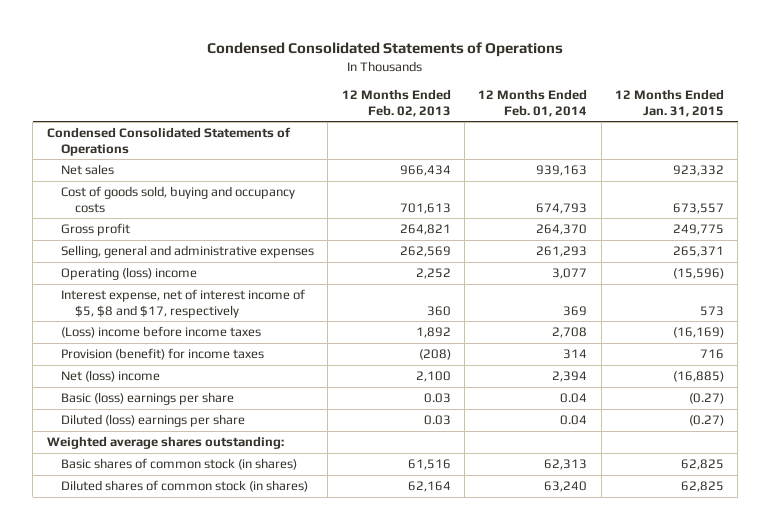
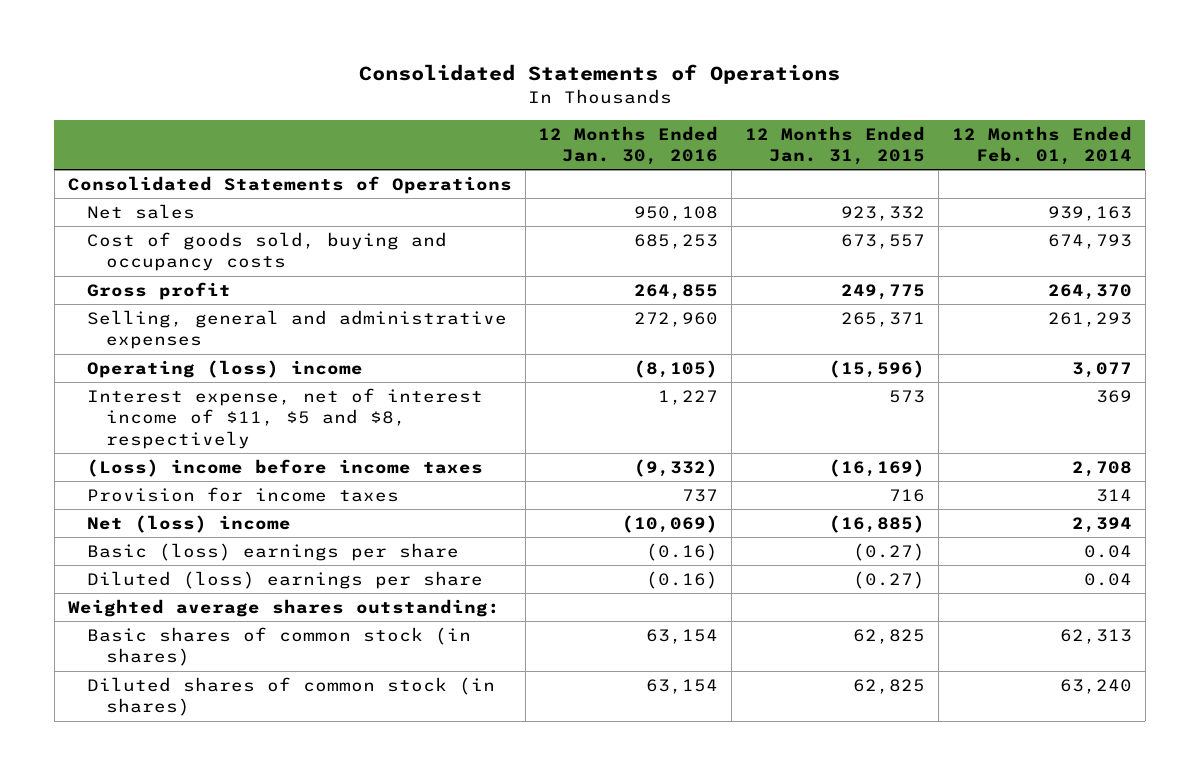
[207,42,564,58] Condensed Consolidated Statements of Operations -> [358,64,840,85] Consolidated Statements of Operations
[341,88,451,117] 12 Months Ended Feb. 02, 2013 -> none
none -> [538,125,719,166] 12 Months Ended Jan. 30, 2016
[46,127,291,156] Condensed Consolidated Statements of Operations -> [67,176,512,195] Consolidated Statements of Operations
[61,289,306,318] Interest expense, net of interest income of $5, $8 and $17, respectively -> [86,388,483,449] Interest expense, net of interest income of $11, $5 and $8, respectively
[61,348,265,361] Provision (benefit) for income taxes -> [86,487,399,503] Provision for income taxes

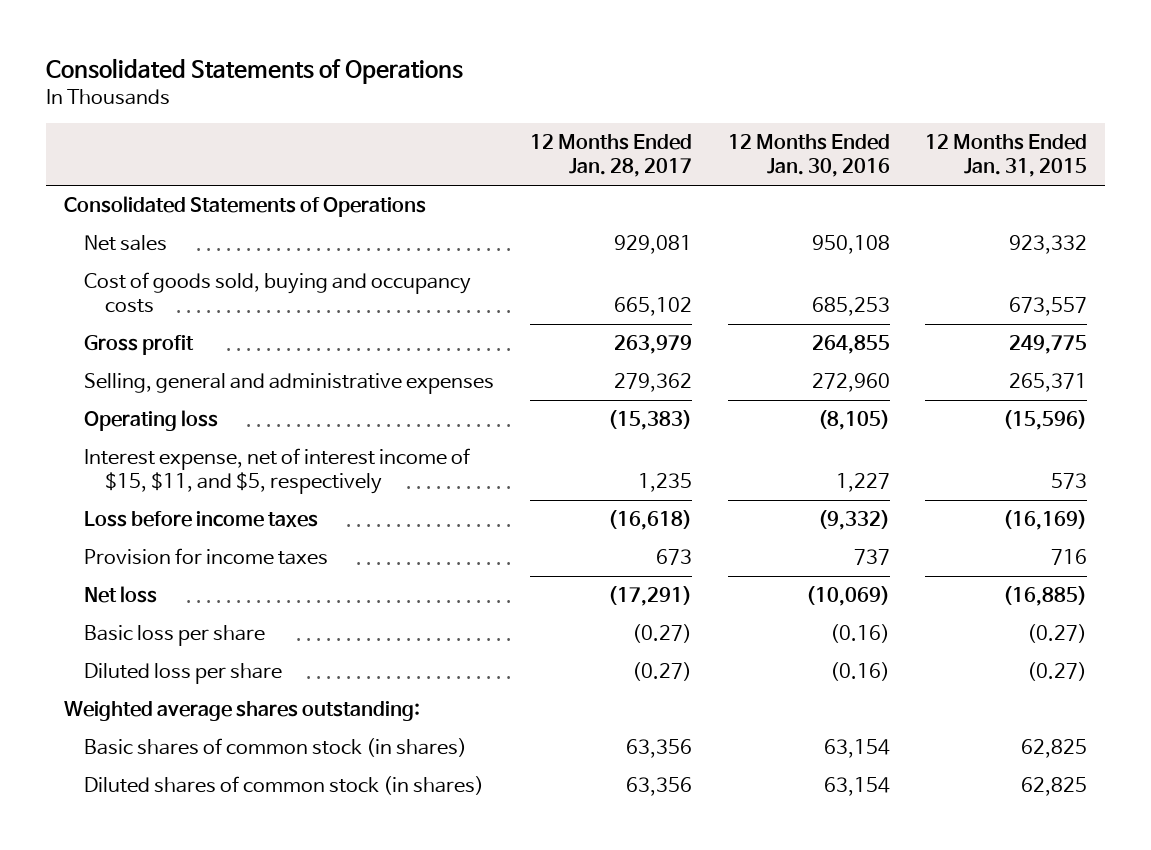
[951,125,1132,166] 12 Months Ended Feb. 01, 2014 -> none
none -> [529,134,692,178] 12 Months Ended Jan. 28, 2017
[86,360,363,379] Operating (loss) income -> [84,410,219,432] Operating loss
[86,388,483,449] Interest expense, net of interest income of $11, $5 and $8, respectively -> [84,448,471,494] Interest expense, net of interest income of $15, $11, and $5, respectively
[86,459,483,478] (Loss) income before income taxes -> [84,511,319,528] Loss before income taxes
[86,515,291,534] Net (loss) income -> [84,586,158,604] Net loss
[86,543,459,562] Basic (loss) earnings per share -> [84,625,266,647] Basic loss per share
[86,571,483,590] Diluted (loss) earnings per share -> [84,663,283,685] Diluted loss per share

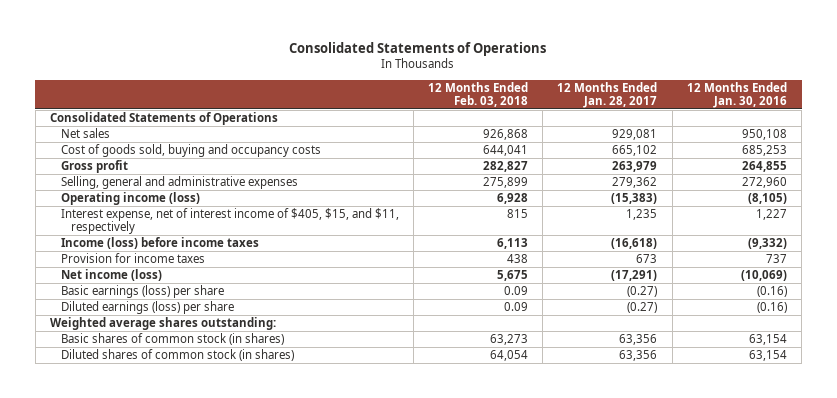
[925,134,1088,178] 12 Months Ended Jan. 31, 2015 -> none
none -> [428,81,529,107] 12 Months Ended Feb. 03, 2018
[84,410,219,432] Operating loss -> [60,192,200,206] Operating income (loss)
[84,448,471,494] Interest expense, net of interest income of $15, $11, and $5, respectively -> [60,208,399,235] Interest expense, net of interest income of $405, $15, and $11, respectively
[84,511,319,528] Loss before income taxes -> [60,237,259,250] Income (loss) before income taxes
[84,586,158,604] Net loss -> [60,269,162,282] Net income (loss)
[84,625,266,647] Basic loss per share -> [60,285,224,299] Basic earnings (loss) per share
[84,663,283,685] Diluted loss per share -> [60,301,234,315] Diluted earnings (loss) per share

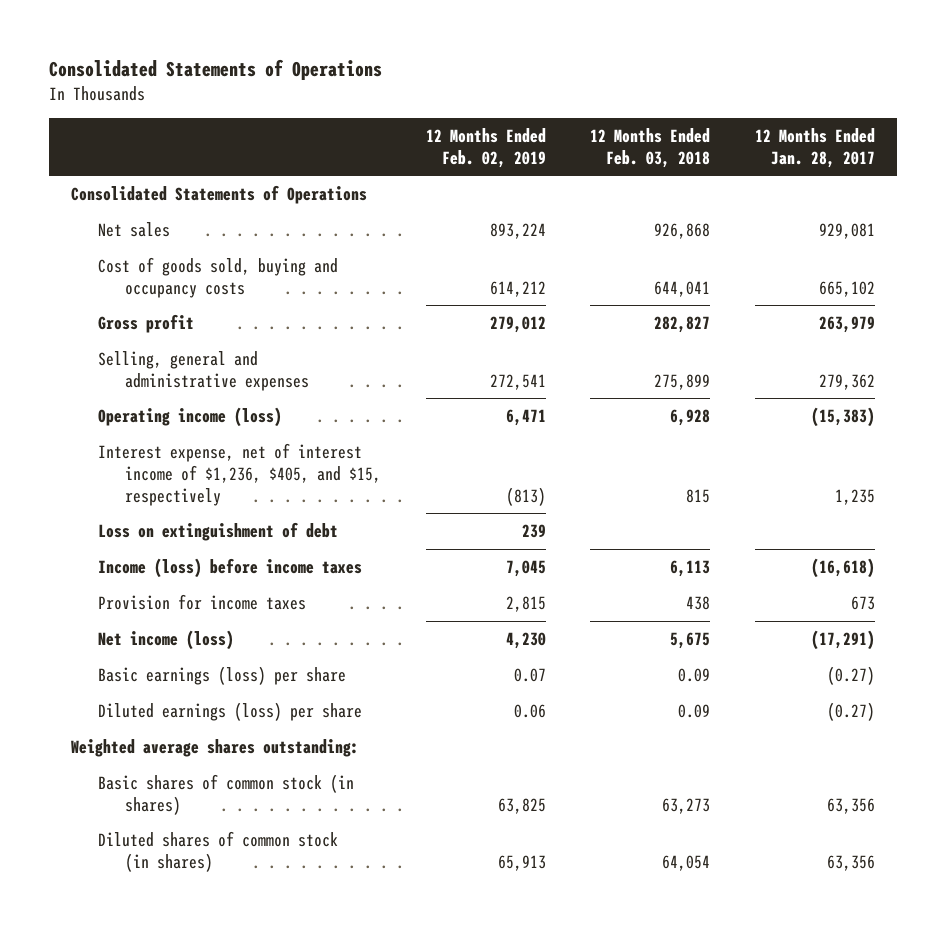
[686,81,787,108] 12 Months Ended Jan. 30, 2016 -> none
none -> [425,127,546,168] 12 Months Ended Feb. 02, 2019
[60,208,399,235] Interest expense, net of interest income of $405, $15, and $11, respectively -> [98,442,382,506] Interest expense, net of interest income of $1,236, $405, and $15, respectively
none -> [98,521,339,541] Loss on extinguishment of debt

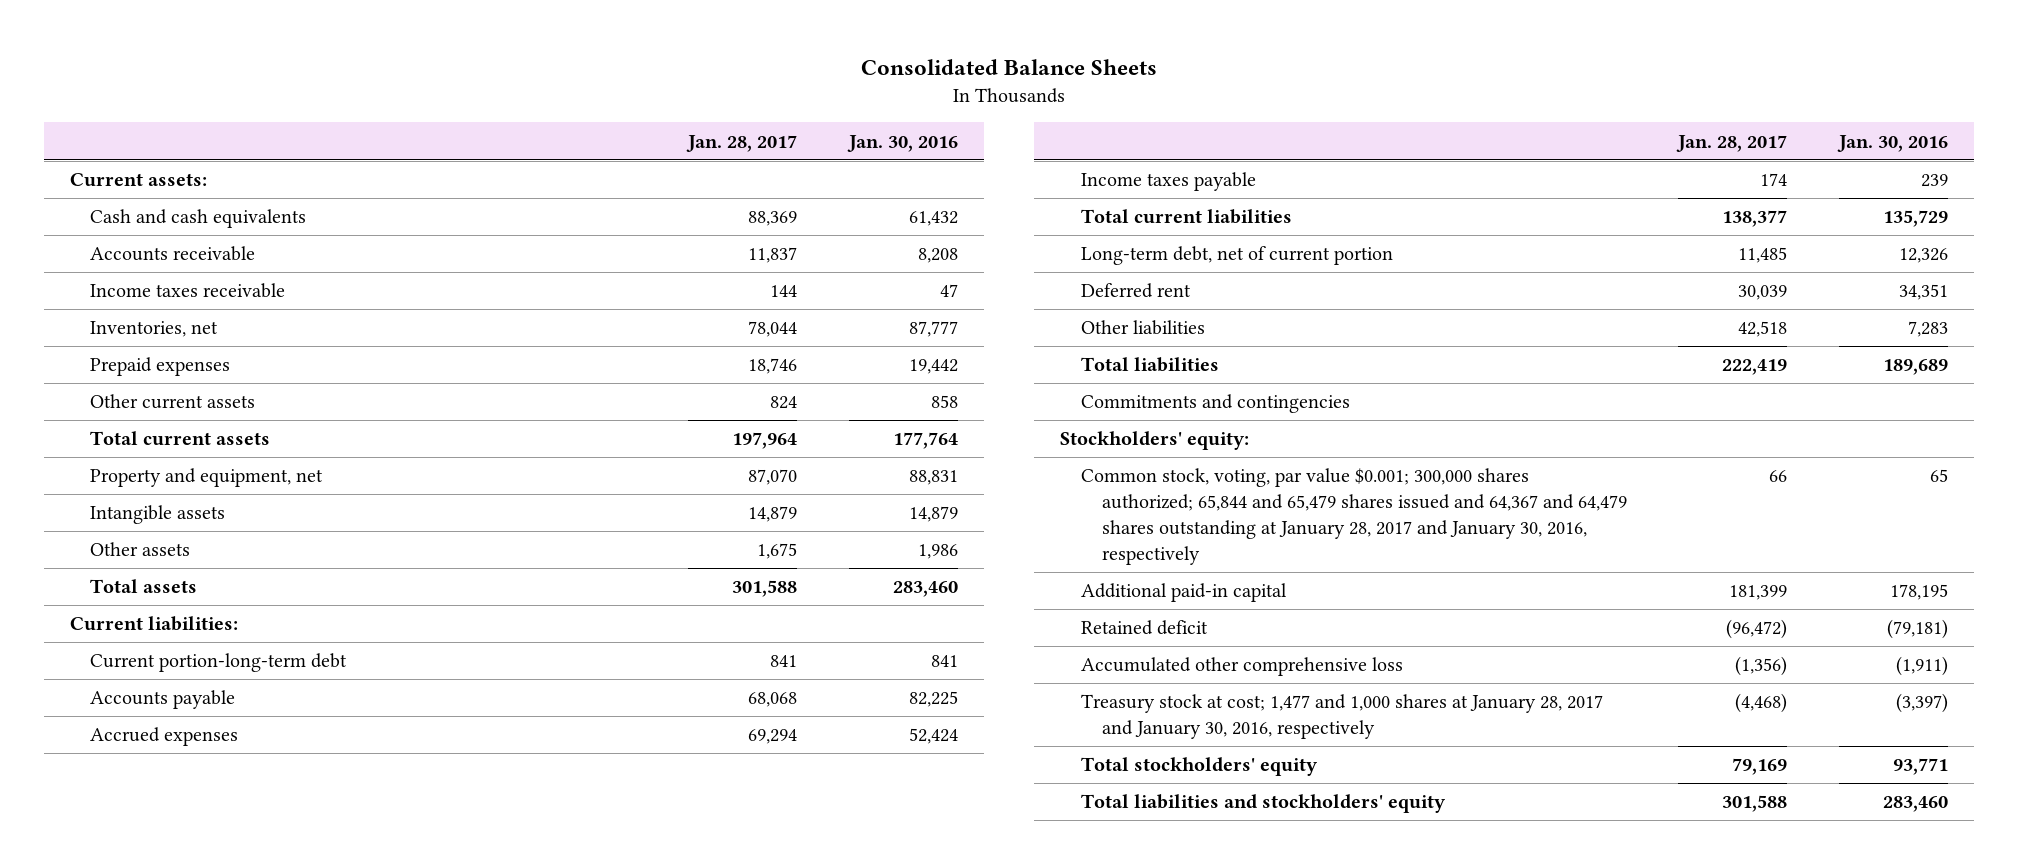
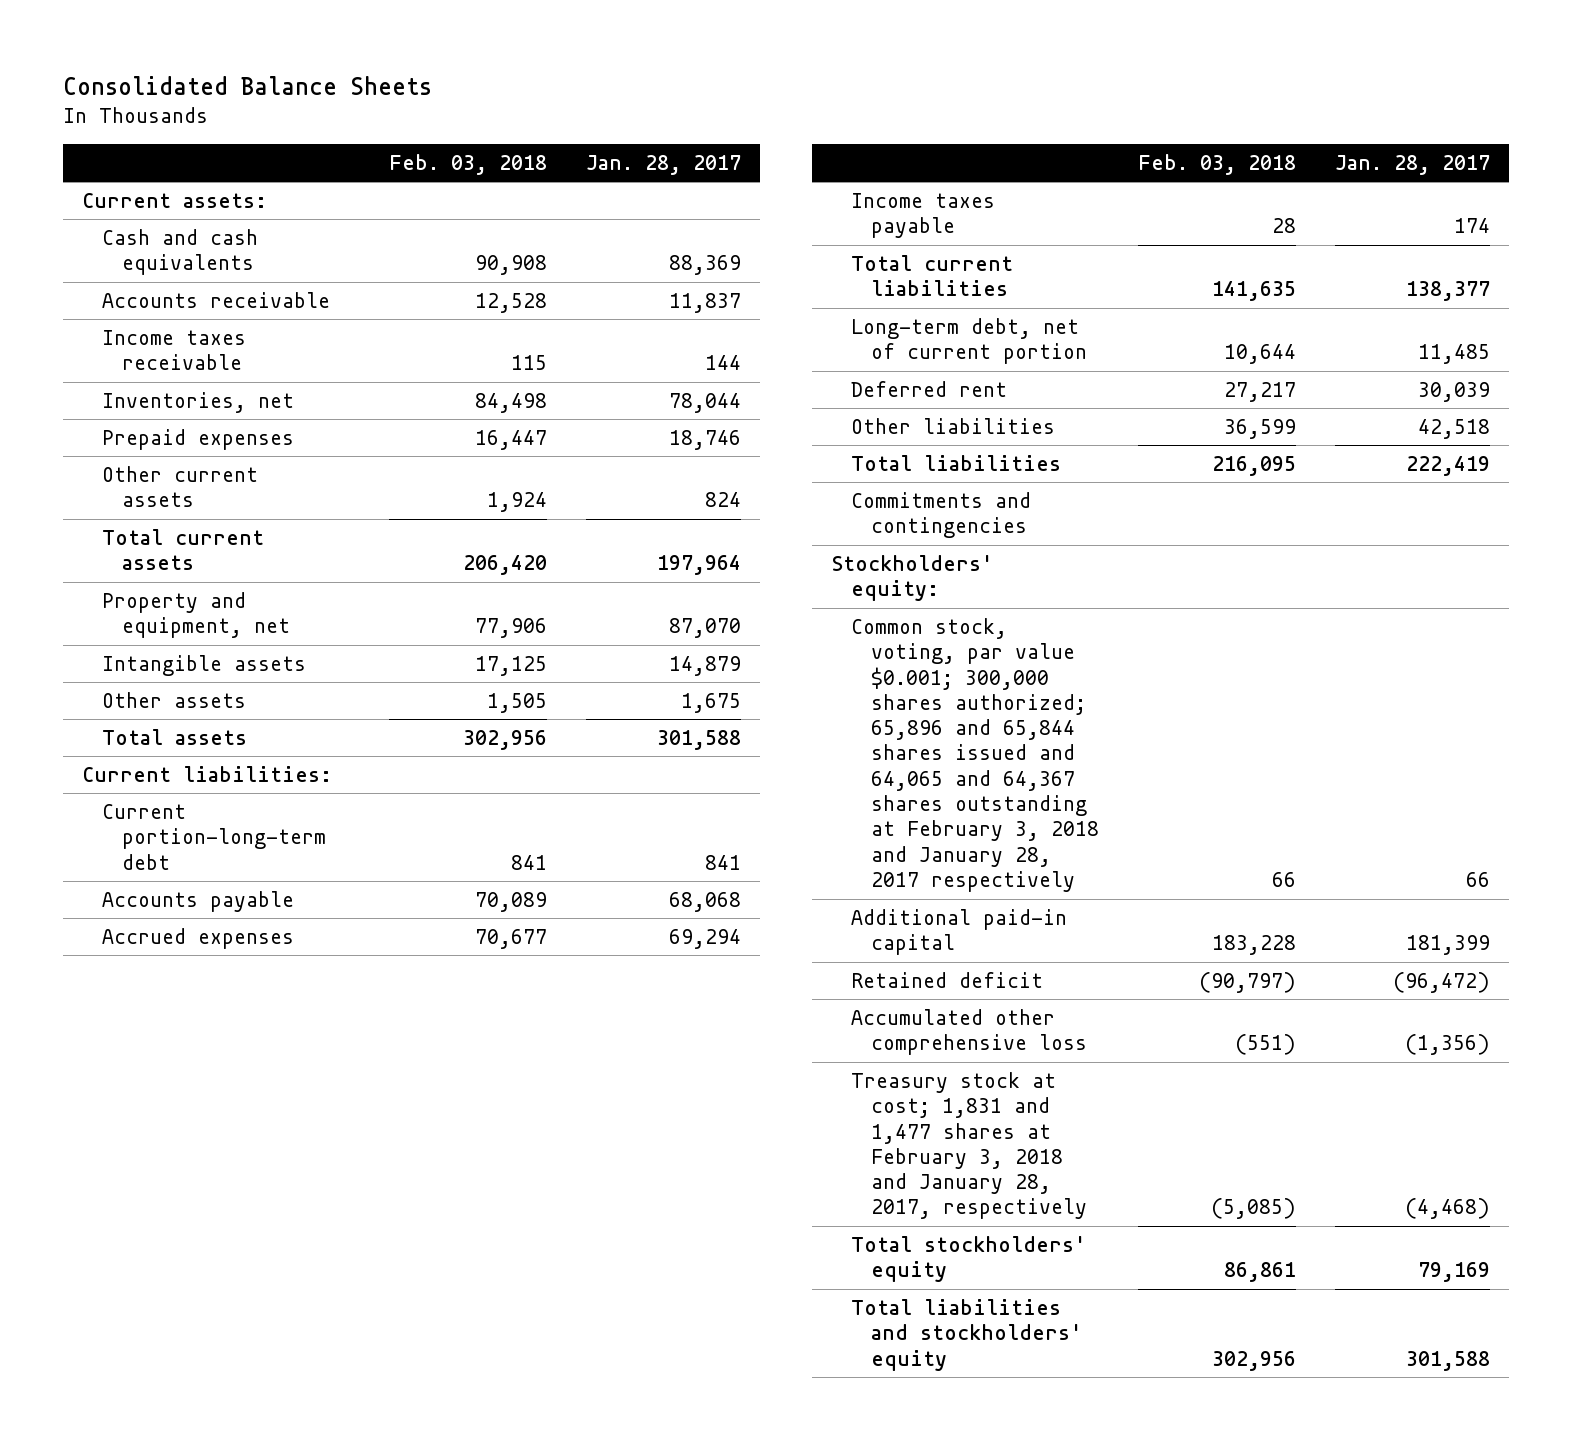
[846,134,958,152] Jan. 30, 2016 -> none
none -> [388,153,547,175] Feb. 03, 2018
[1080,468,1627,565] Common stock, voting, par value $0.001; 300,000 shares authorized; 65,844 and 65,479 shares issued and 64,367 and 64,479 shares outstanding at January 28, 2017 and January 30, 2016, respectively -> [851,617,1099,893] Common stock, voting, par value $0.001; 300,000 shares authorized; 65,896 and 65,844 shares issued and 64,065 and 64,367 shares outstanding at February 3, 2018 and January 28, 2017 respectively
[1080,694,1603,739] Treasury stock at cost; 1,477 and 1,000 shares at January 28, 2017 and January 30, 2016, respectively -> [851,1071,1087,1220] Treasury stock at cost; 1,831 and 1,477 shares at February 3, 2018 and January 28, 2017, respectively

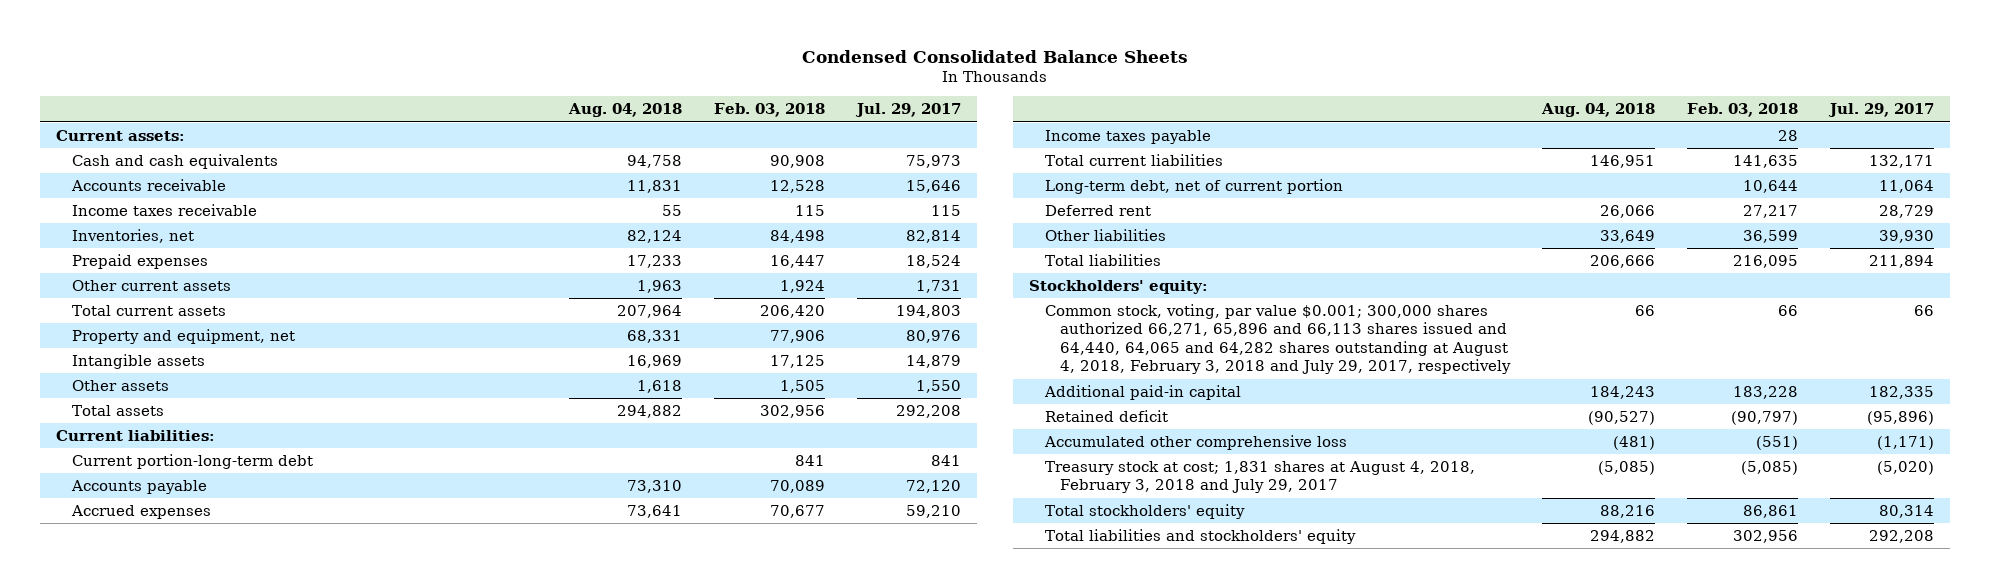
[62,76,432,96] Consolidated Balance Sheets -> [802,49,1189,63] Condensed Consolidated Balance Sheets
[585,154,741,175] Jan. 28, 2017 -> none
none -> [568,103,683,118] Aug. 04, 2018
none -> [855,103,962,118] Jul. 29, 2017
[851,491,1032,539] Commitments and contingencies -> none
[851,617,1099,893] Common stock, voting, par value $0.001; 300,000 shares authorized; 65,896 and 65,844 shares issued and 64,065 and 64,367 shares outstanding at February 3, 2018 and January 28, 2017 respectively -> [1044,303,1512,375] Common stock, voting, par value $0.001; 300,000 shares authorized 66,271, 65,896 and 66,113 shares issued and 64,440, 64,065 and 64,282 shares outstanding at August 4, 2018, February 3, 2018 and July 29, 2017, respectively
[851,1071,1087,1220] Treasury stock at cost; 1,831 and 1,477 shares at February 3, 2018 and January 28, 2017, respectively -> [1044,460,1475,494] Treasury stock at cost; 1,831 shares at August 4, 2018, February 3, 2018 and July 29, 2017

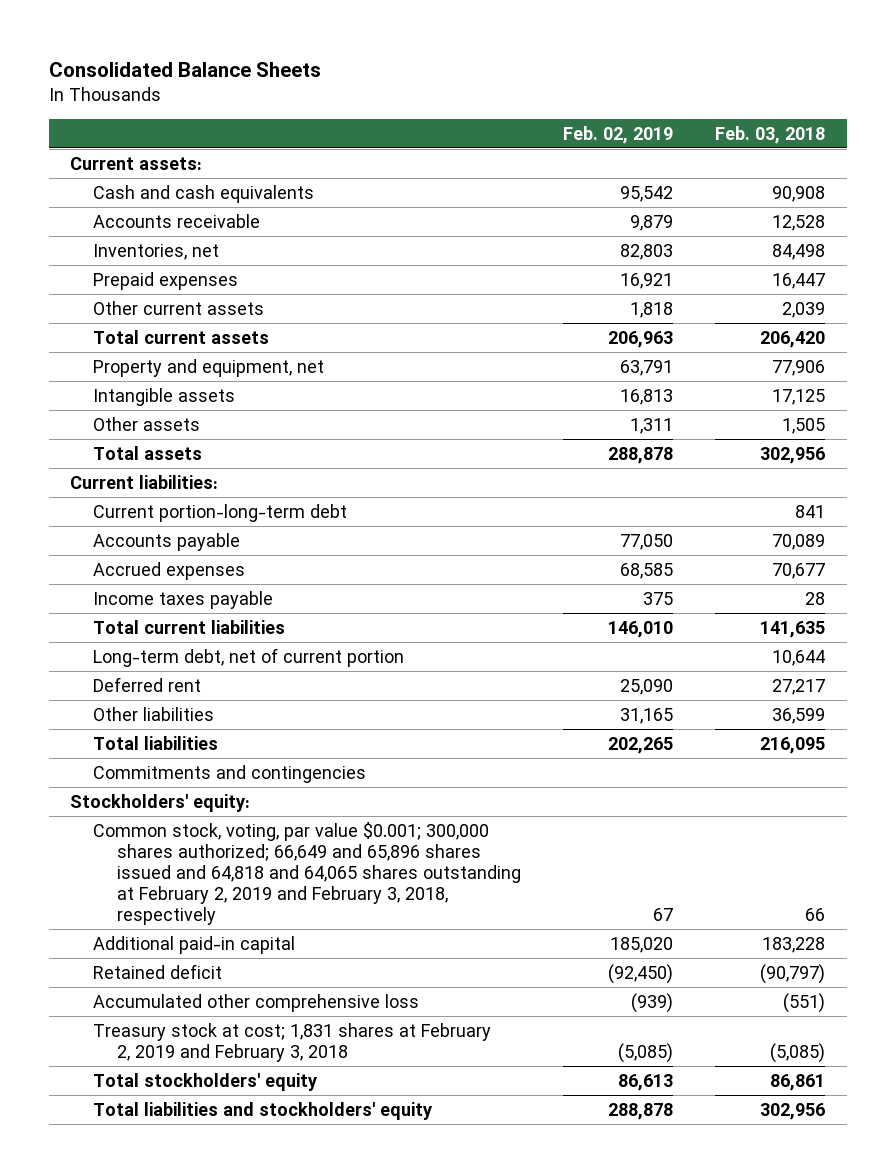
[802,49,1189,63] Condensed Consolidated Balance Sheets -> [48,61,321,77] Consolidated Balance Sheets
[568,103,683,118] Aug. 04, 2018 -> none
[855,103,962,118] Jul. 29, 2017 -> none
none -> [563,125,674,144] Feb. 02, 2019
[71,203,257,216] Income taxes receivable -> none
[780,279,826,293] 1,924 -> [782,301,826,318] 2,039
none -> [93,764,367,783] Commitments and contingencies
[1044,303,1512,375] Common stock, voting, par value $0.001; 300,000 shares authorized 66,271, 65,896 and 66,113 shares issued and 64,440, 64,065 and 64,282 shares outstanding at August 4, 2018, February 3, 2018 and July 29, 2017, respectively -> [93,821,521,926] Common stock, voting, par value $0.001; 300,000 shares authorized; 66,649 and 65,896 shares issued and 64,818 and 64,065 shares outstanding at February 2, 2019 and February 3, 2018, respectively
[1044,460,1475,494] Treasury stock at cost; 1,831 shares at August 4, 2018, February 3, 2018 and July 29, 2017 -> [93,1022,492,1062] Treasury stock at cost; 1,831 shares at February 2, 2019 and February 3, 2018

